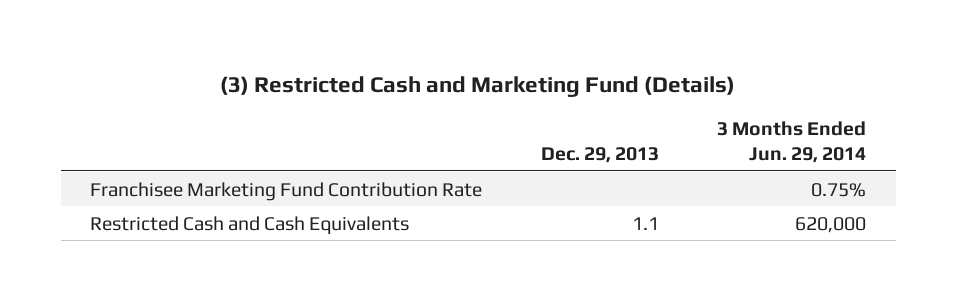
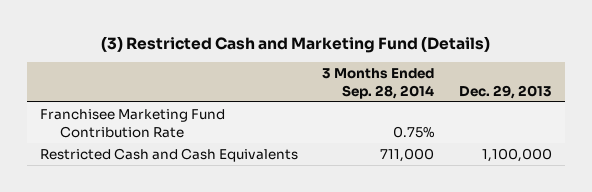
[717,120,867,164] 3 Months Ended Jun. 29, 2014 -> none
none -> [322,68,435,99] 3 Months Ended Sep. 28, 2014
[631,216,659,230] 1.1 -> [482,148,553,163] 1,100,000

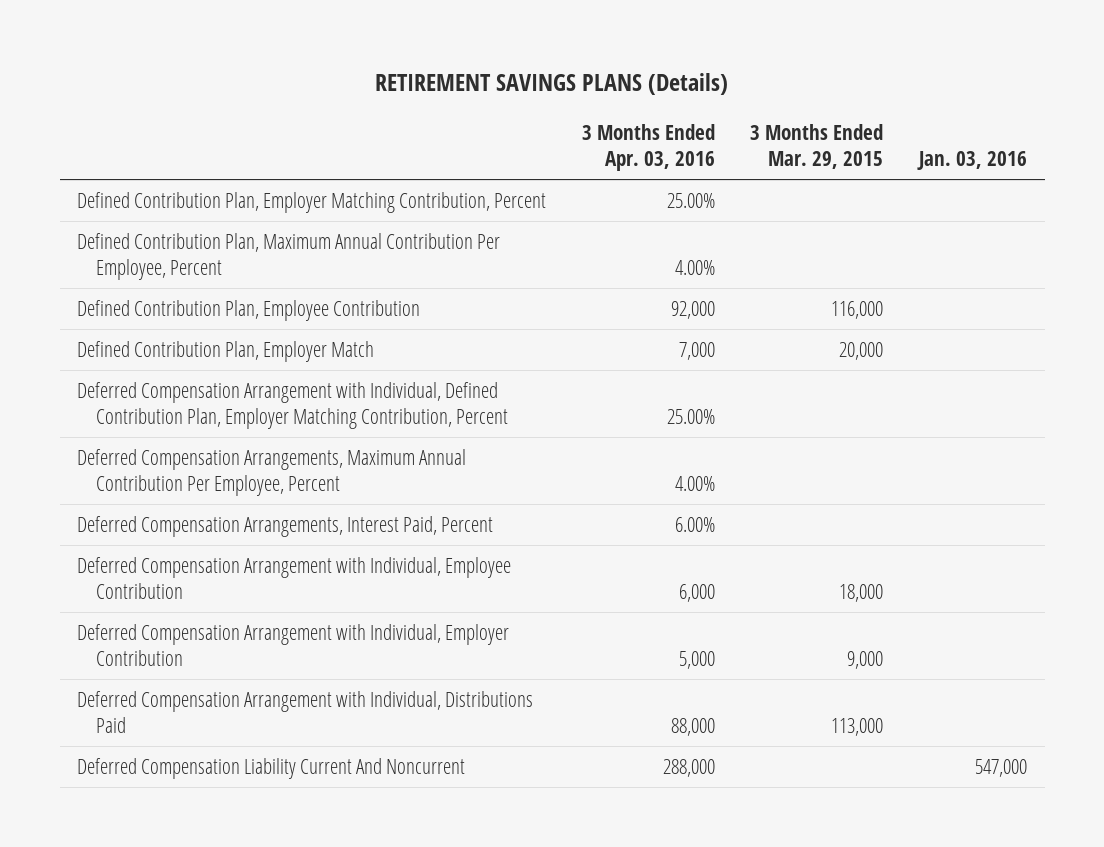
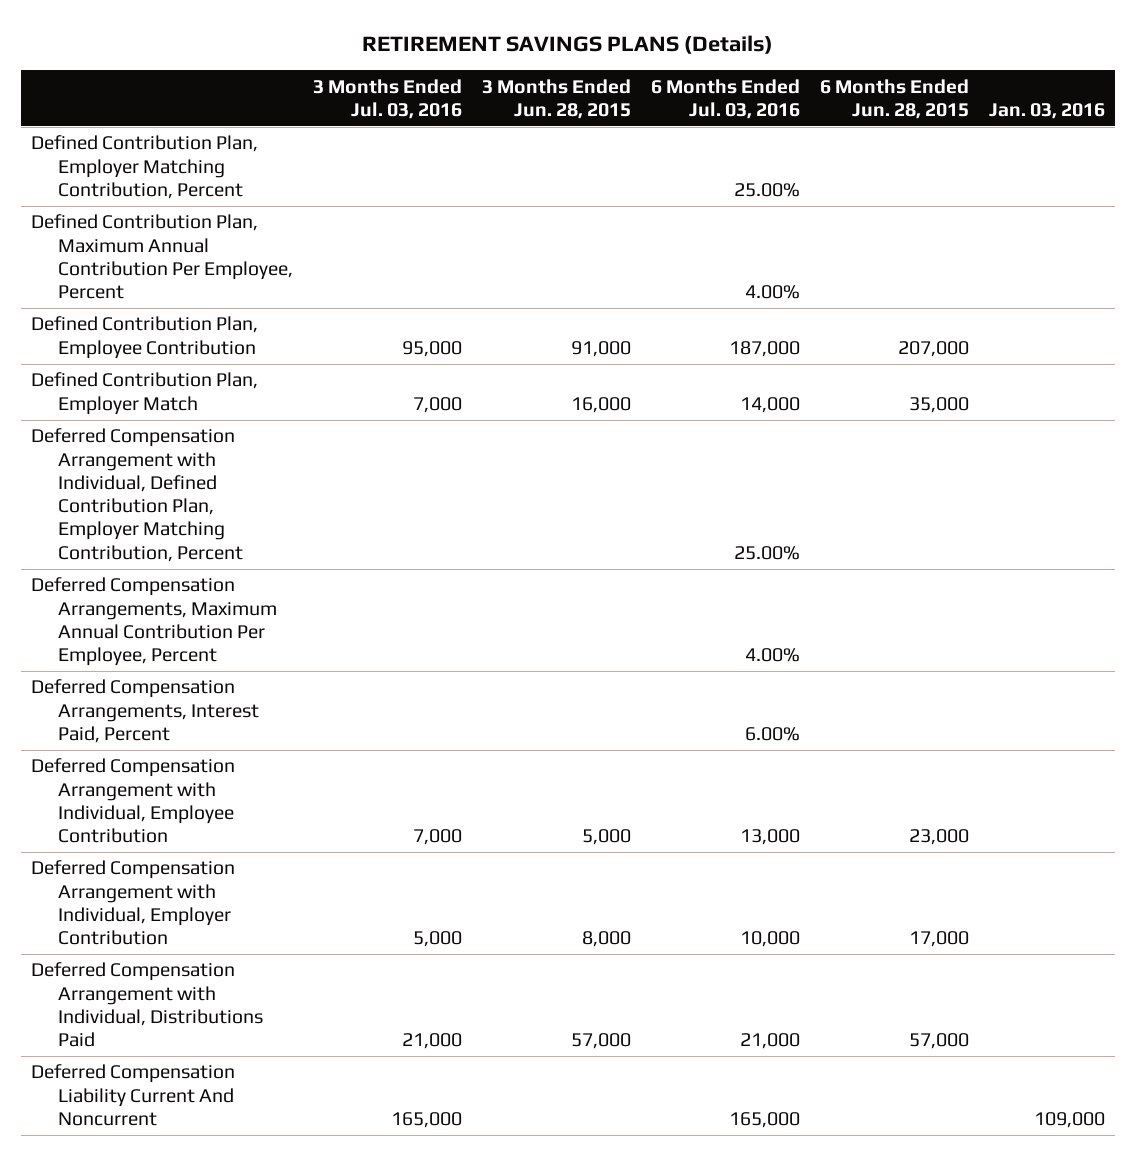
[581,123,715,171] 3 Months Ended Apr. 03, 2016 -> none
[750,123,884,169] 3 Months Ended Mar. 29, 2015 -> none
none -> [313,78,463,120] 3 Months Ended Jul. 03, 2016
none -> [482,78,632,120] 3 Months Ended Jun. 28, 2015
none -> [650,78,800,120] 6 Months Ended Jul. 03, 2016
none -> [819,78,969,120] 6 Months Ended Jun. 28, 2015
[974,758,1027,777] 547,000 -> [1033,1111,1105,1128] 109,000

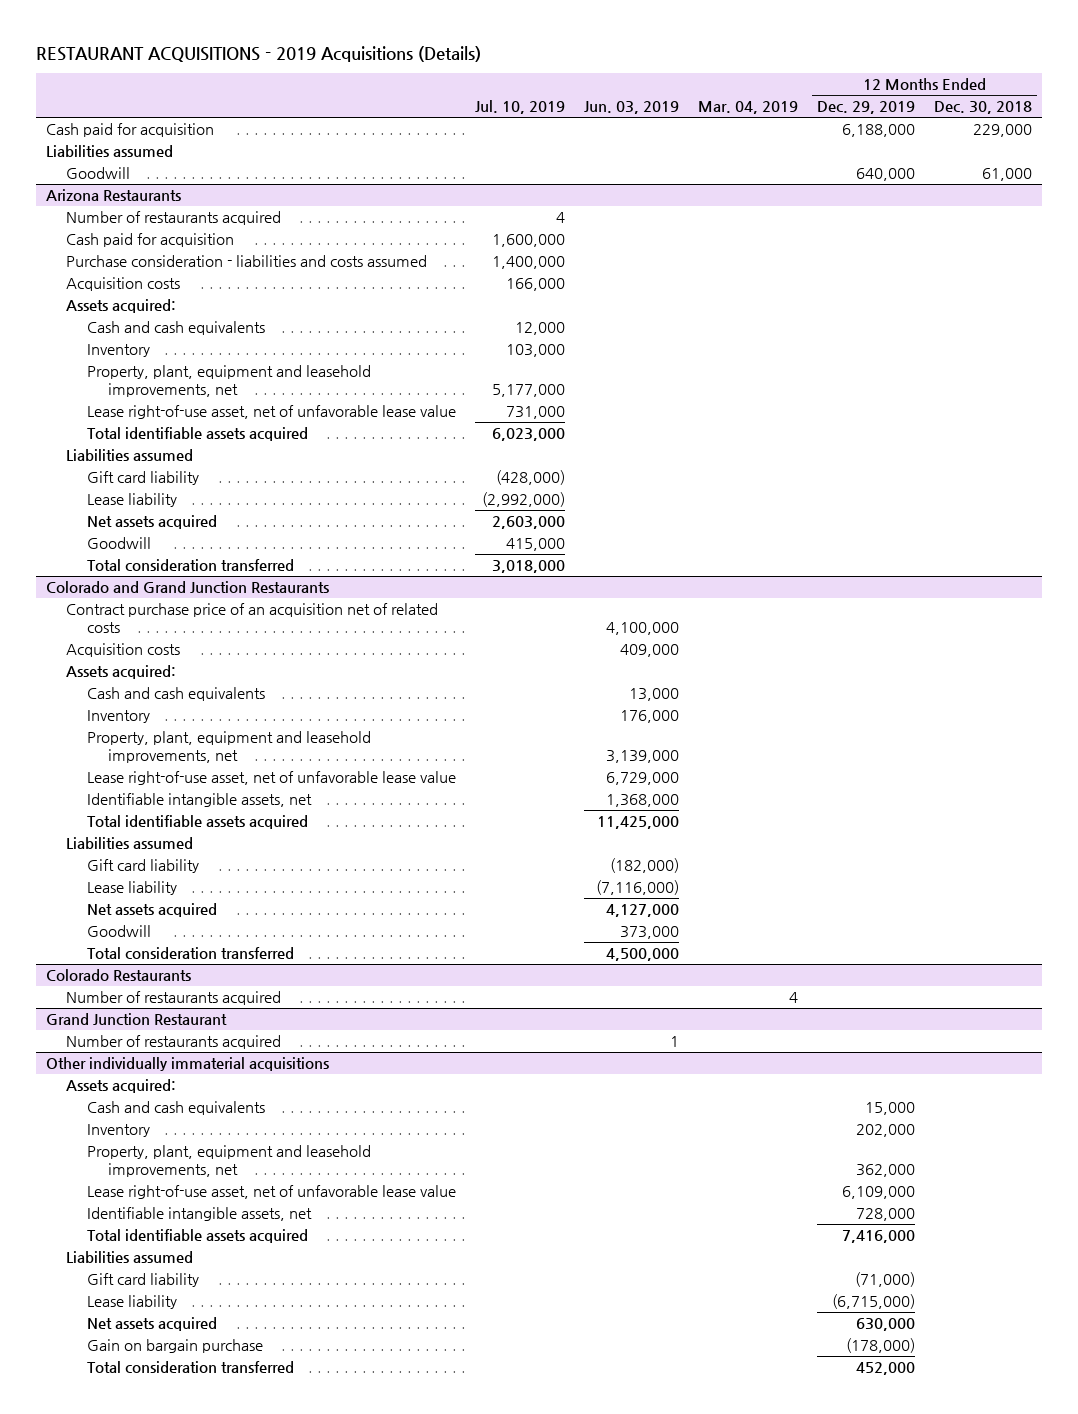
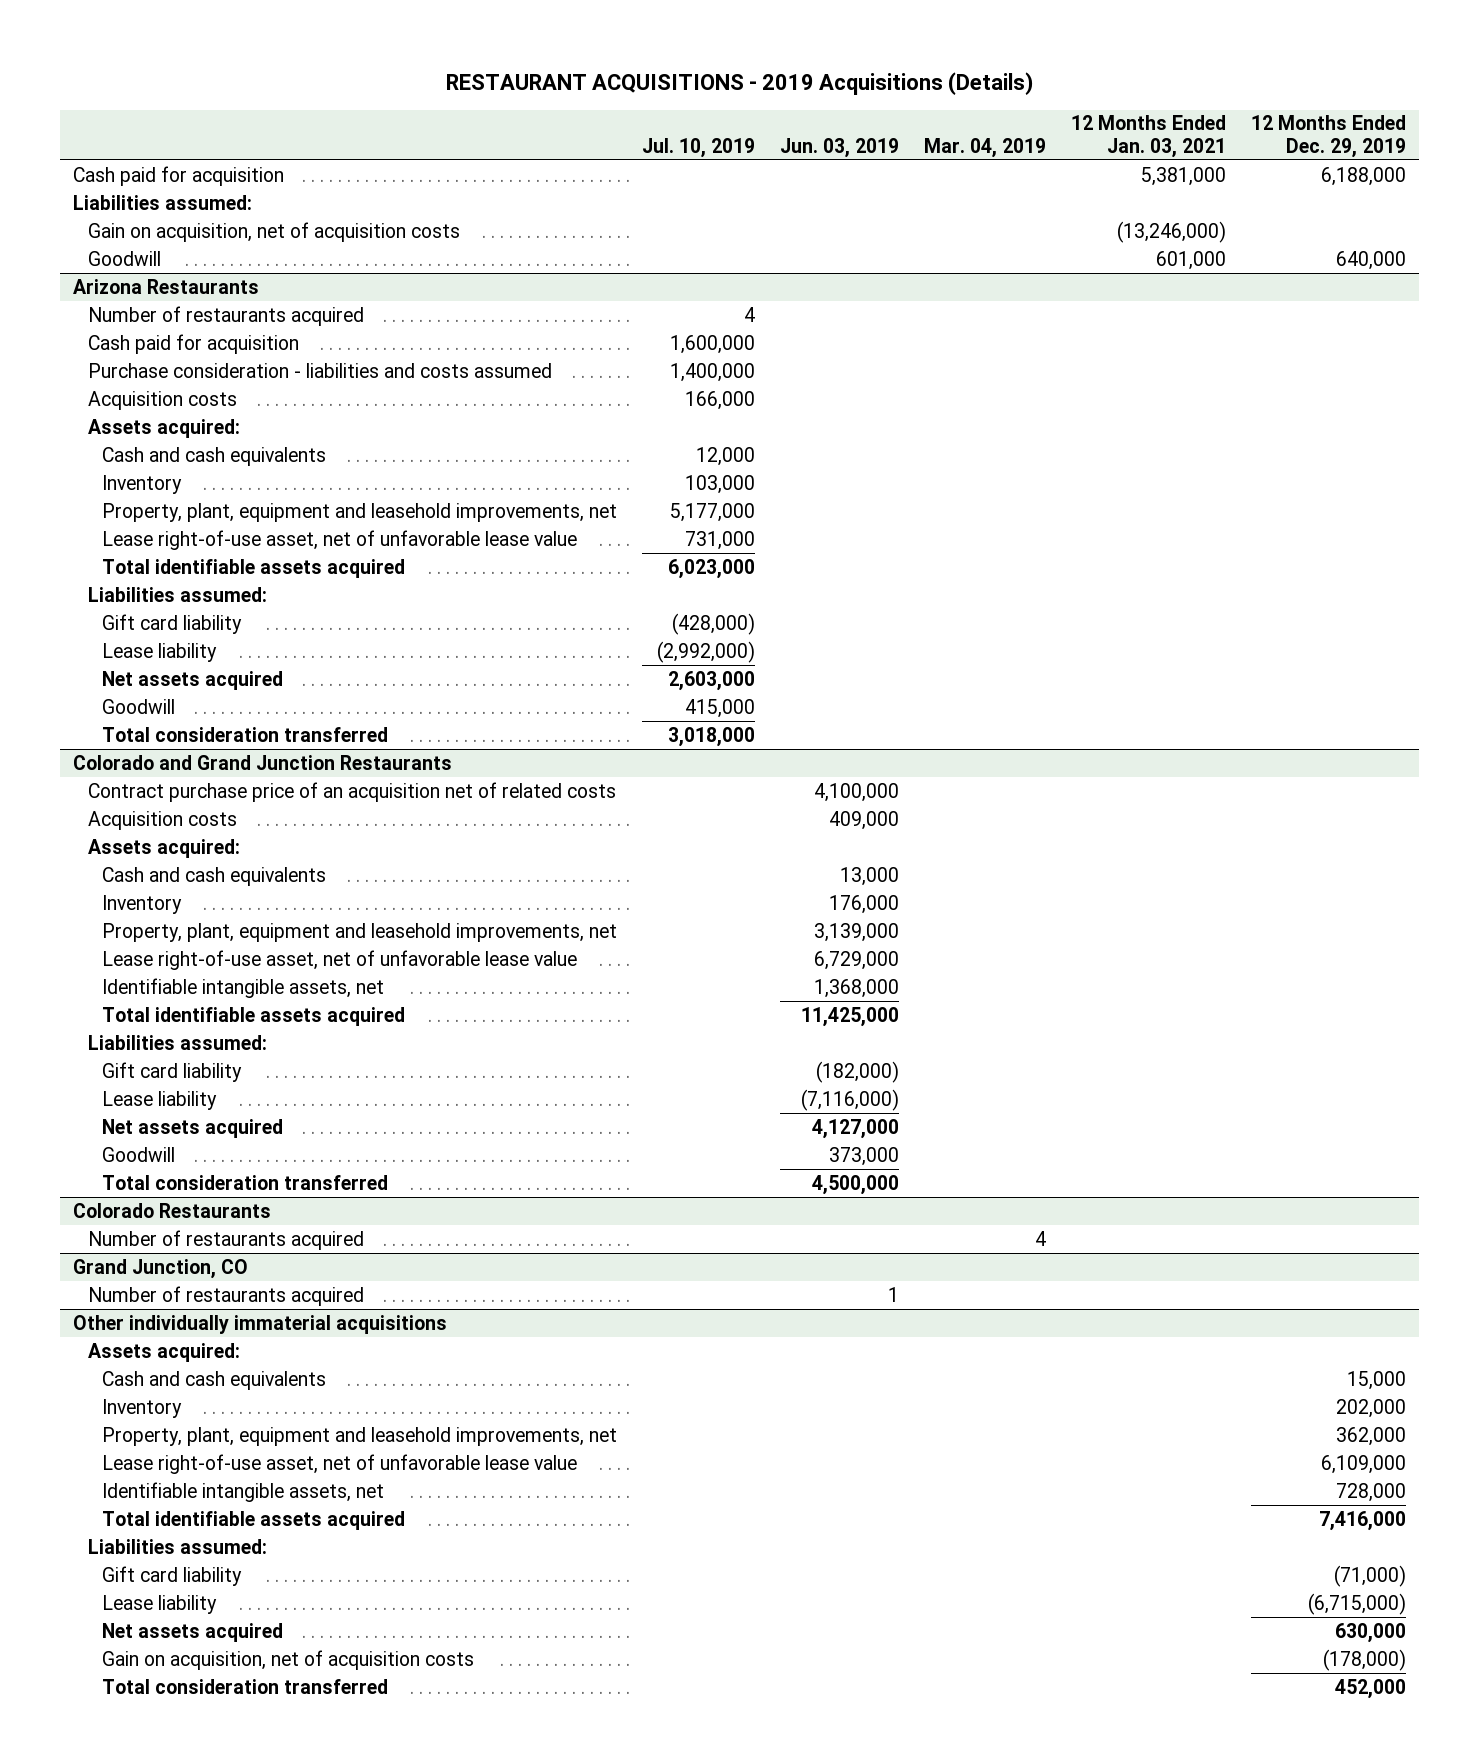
[934,101,1033,115] Dec. 30, 2018 -> none
none -> [1071,115,1227,158] 12 Months Ended Jan. 03, 2021
[45,145,173,158] Liabilities assumed -> [72,194,252,210] Liabilities assumed:
none -> [87,221,460,242] Gain on acquisition, net of acquisition costs
[66,449,194,462] Liabilities assumed -> [87,586,267,602] Liabilities assumed:
[66,837,194,850] Liabilities assumed -> [87,1034,267,1050] Liabilities assumed:
[45,1013,227,1026] Grand Junction Restaurant -> [72,1258,248,1279] Grand Junction, CO
[66,1251,194,1264] Liabilities assumed -> [87,1538,267,1554] Liabilities assumed:
[87,1339,264,1354] Gain on bargain purchase -> [102,1649,475,1670] Gain on acquisition, net of acquisition costs

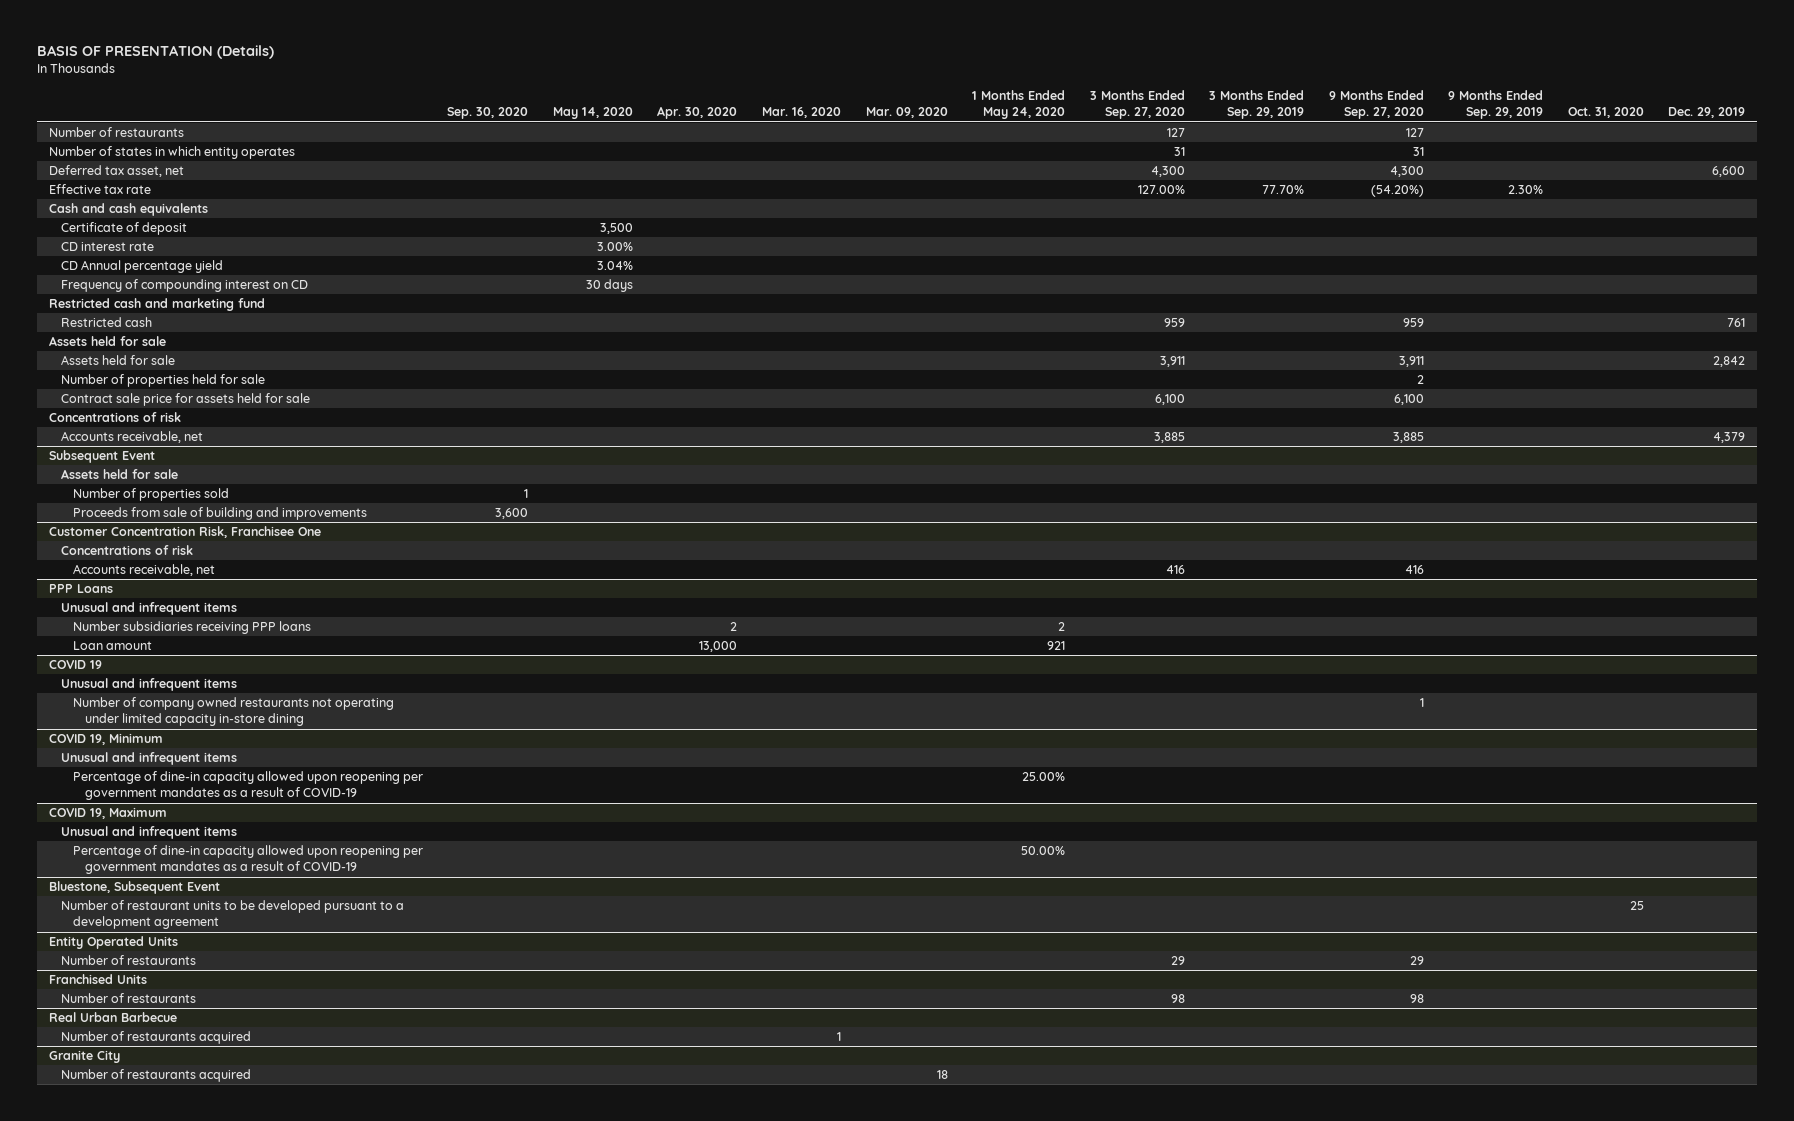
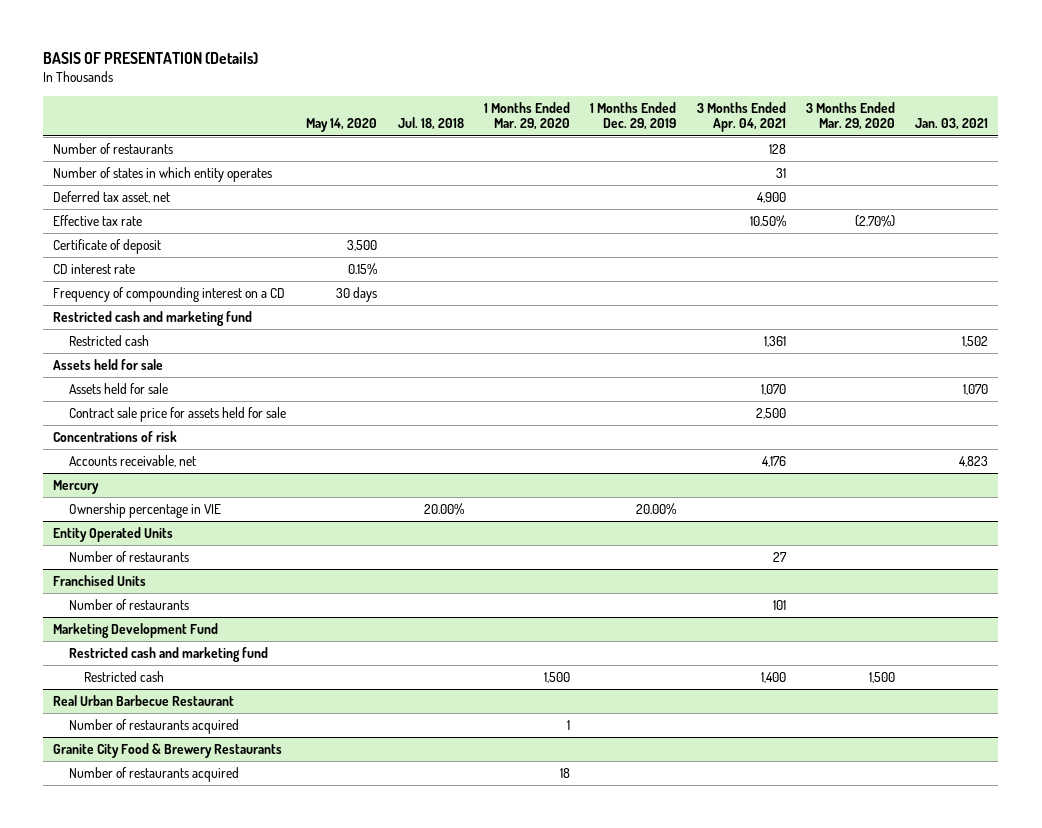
[447,107,529,120] Sep. 30, 2020 -> none
[657,106,738,120] Apr. 30, 2020 -> none
[761,107,841,119] Mar. 16, 2020 -> none
[865,107,948,119] Mar. 09, 2020 -> none
[972,90,1066,120] 1 Months Ended May 24, 2020 -> none
[1089,90,1185,120] 3 Months Ended Sep. 27, 2020 -> none
[1209,90,1305,120] 3 Months Ended Sep. 29, 2019 -> none
[1328,90,1424,120] 9 Months Ended Sep. 27, 2020 -> none
[1448,90,1544,120] 9 Months Ended Sep. 29, 2019 -> none
[1567,107,1644,119] Oct. 31, 2020 -> none
[1668,107,1746,119] Dec. 29, 2019 -> none
none -> [397,117,464,131] Jul. 18, 2018
none -> [483,101,570,131] 1 Months Ended Mar. 29, 2020
none -> [590,101,677,131] 1 Months Ended Dec. 29, 2019
none -> [696,101,786,133] 3 Months Ended Apr. 04, 2021
none -> [805,101,895,131] 3 Months Ended Mar. 29, 2020
none -> [915,118,989,131] Jan. 03, 2021
[48,203,208,217] Cash and cash equivalents -> none
[60,260,223,274] CD Annual percentage yield -> none
[596,242,633,252] 3.00% -> [348,263,378,276] 0.15%
[60,279,308,293] Frequency of compounding interest on CD -> [53,287,286,303] Frequency of compounding interest on a CD
[60,374,265,388] Number of properties held for sale -> none
[48,450,155,464] Subsequent Event -> none
[60,469,178,480] Assets held for sale -> none
[72,488,229,502] Number of properties sold -> none
[72,507,367,521] Proceeds from sale of building and improvements -> none
[48,526,321,539] Customer Concentration Risk, Franchisee One -> none
[60,545,193,556] Concentrations of risk -> none
[72,564,215,577] Accounts receivable, net -> none
[48,584,113,594] PPP Loans -> none
[60,602,237,616] Unusual and infrequent items -> none
[72,621,311,635] Number subsidiaries receiving PPP loans -> none
[72,641,152,651] Loan amount -> none
[48,660,102,670] COVID 19 -> none
[60,678,237,692] Unusual and infrequent items -> none
[72,697,394,727] Number of company owned restaurants not operating under limited capacity in-store dining -> none
[48,733,163,746] COVID 19, Minimum -> none
[60,752,237,766] Unusual and infrequent items -> none
[72,771,423,801] Percentage of dine-in capacity allowed upon reopening per government mandates as a result of COVID-19 -> none
[48,807,167,820] COVID 19, Maximum -> none
[60,826,237,840] Unusual and infrequent items -> none
[72,845,423,875] Percentage of dine-in capacity allowed upon reopening per government mandates as a result of COVID-19 -> none
[48,881,220,895] Bluestone, Subsequent Event -> none
[60,900,404,930] Number of restaurant units to be developed pursuant to a development agreement -> none
none -> [53,480,100,495] Mercury
none -> [68,503,221,519] Ownership percentage in VIE
none -> [53,623,219,639] Marketing Development Fund
none -> [68,647,268,663] Restricted cash and marketing fund
none -> [84,671,165,683] Restricted cash
[48,1012,177,1023] Real Urban Barbecue -> [53,695,235,707] Real Urban Barbecue Restaurant
[48,1050,120,1064] Granite City -> [53,743,283,759] Granite City Food & Brewery Restaurants

